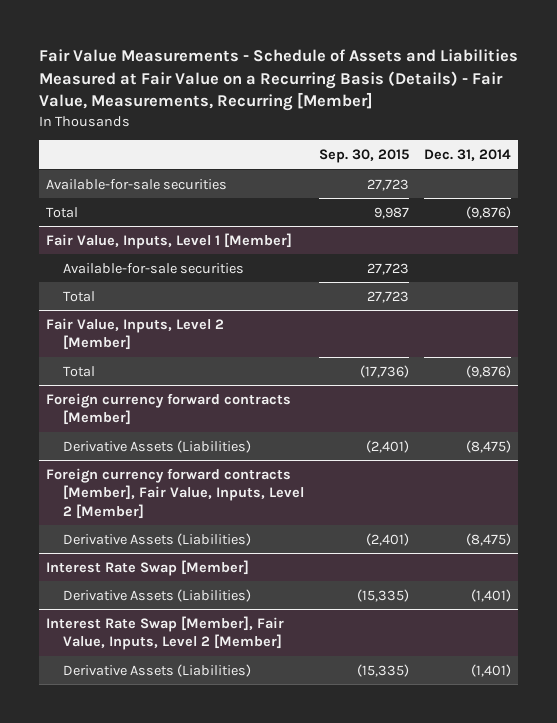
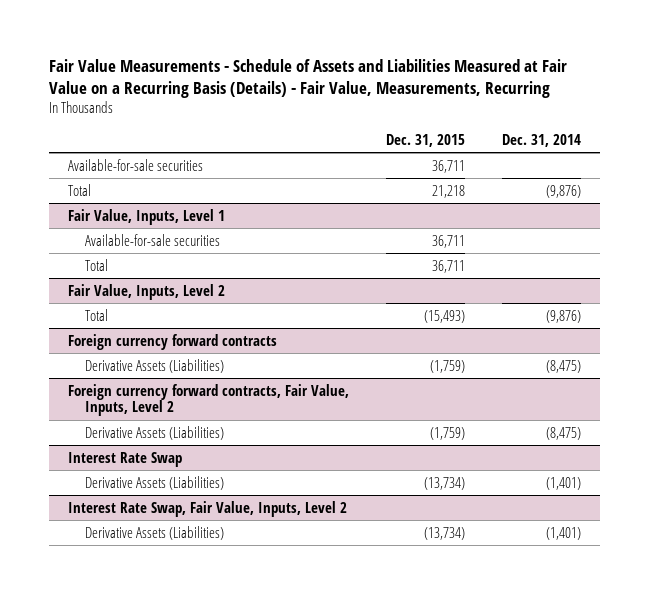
[38,49,518,112] Fair Value Measurements - Schedule of Assets and Liabilities Measured at Fair Value on a Recurring Basis (Details) - Fair Value, Measurements, Recurring [Member] -> [49,58,568,98] Fair Value Measurements - Schedule of Assets and Liabilities Measured at Fair Value on a Recurring Basis (Details) - Fair Value, Measurements, Recurring
[318,149,409,164] Sep. 30, 2015 -> none
none -> [385,133,465,147] Dec. 31, 2015
[46,232,293,249] Fair Value, Inputs, Level 1 [Member] -> [67,208,225,225] Fair Value, Inputs, Level 1
[46,317,225,351] Fair Value, Inputs, Level 2 [Member] -> [67,283,225,300] Fair Value, Inputs, Level 2
[46,392,292,426] Foreign currency forward contracts [Member] -> [67,333,277,350] Foreign currency forward contracts
[46,467,304,519] Foreign currency forward contracts [Member], Fair Value, Inputs, Level 2 [Member] -> [67,383,349,417] Foreign currency forward contracts, Fair Value, Inputs, Level 2
[46,559,250,576] Interest Rate Swap [Member] -> [67,451,182,467] Interest Rate Swap
[46,615,285,651] Interest Rate Swap [Member], Fair Value, Inputs, Level 2 [Member] -> [67,500,347,517] Interest Rate Swap, Fair Value, Inputs, Level 2

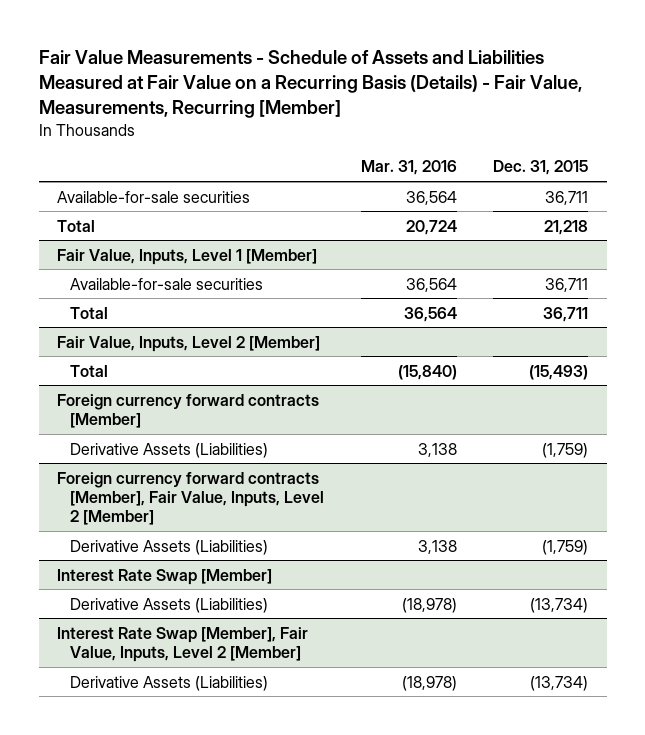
[49,58,568,98] Fair Value Measurements - Schedule of Assets and Liabilities Measured at Fair Value on a Recurring Basis (Details) - Fair Value, Measurements, Recurring -> [38,49,582,118] Fair Value Measurements - Schedule of Assets and Liabilities Measured at Fair Value on a Recurring Basis (Details) - Fair Value, Measurements, Recurring [Member]
[502,133,582,147] Dec. 31, 2014 -> none
none -> [360,160,457,176] Mar. 31, 2016
[67,208,225,225] Fair Value, Inputs, Level 1 -> [56,248,317,265] Fair Value, Inputs, Level 1 [Member]
[67,283,225,300] Fair Value, Inputs, Level 2 -> [56,335,320,352] Fair Value, Inputs, Level 2 [Member]
[67,333,277,350] Foreign currency forward contracts -> [56,393,319,428] Foreign currency forward contracts [Member]
[67,383,349,417] Foreign currency forward contracts, Fair Value, Inputs, Level 2 -> [56,471,324,526] Foreign currency forward contracts [Member], Fair Value, Inputs, Level 2 [Member]
[67,451,182,467] Interest Rate Swap -> [56,568,272,585] Interest Rate Swap [Member]
[67,500,347,517] Interest Rate Swap, Fair Value, Inputs, Level 2 -> [56,626,308,662] Interest Rate Swap [Member], Fair Value, Inputs, Level 2 [Member]

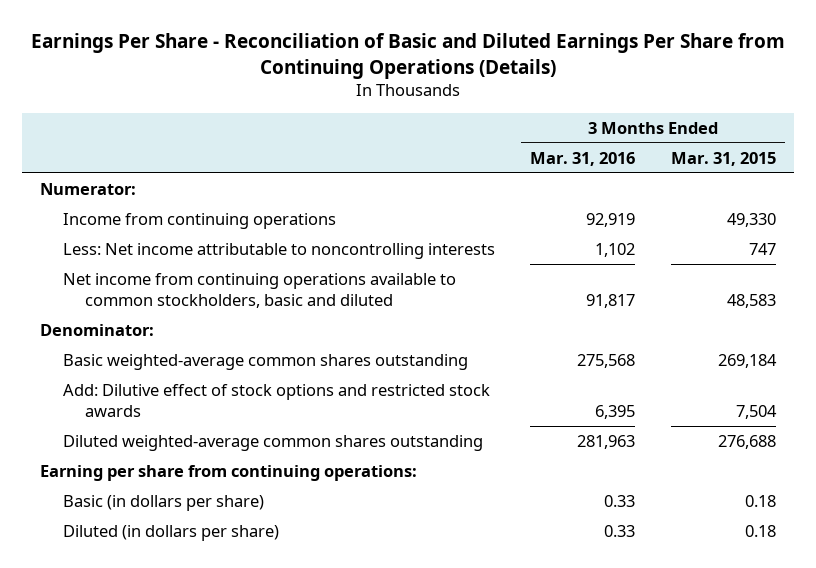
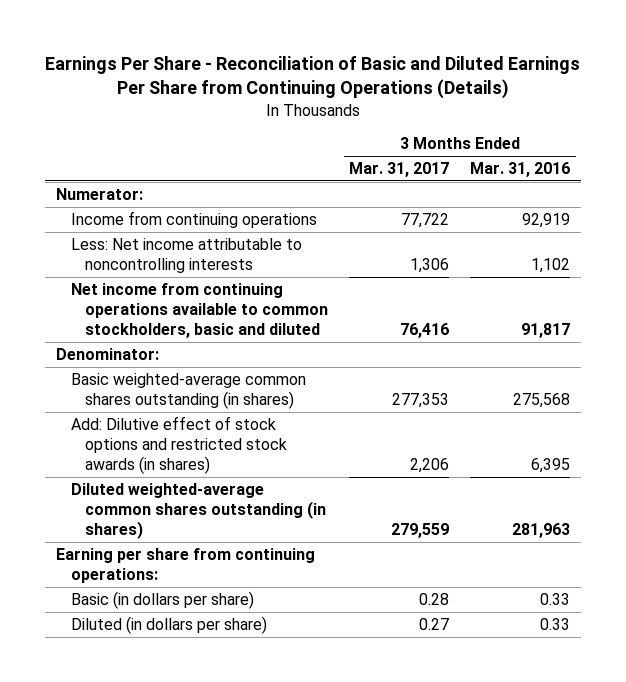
[671,151,777,166] Mar. 31, 2015 -> none
none -> [349,162,450,178] Mar. 31, 2017
[62,353,468,370] Basic weighted-average common shares outstanding -> [70,372,306,410] Basic weighted-average common shares outstanding (in shares)
[62,383,490,417] Add: Dilutive effect of stock options and restricted stock awards -> [70,415,288,475] Add: Dilutive effect of stock options and restricted stock awards (in shares)
[62,434,483,451] Diluted weighted-average common shares outstanding -> [70,482,327,540] Diluted weighted-average common shares outstanding (in shares)

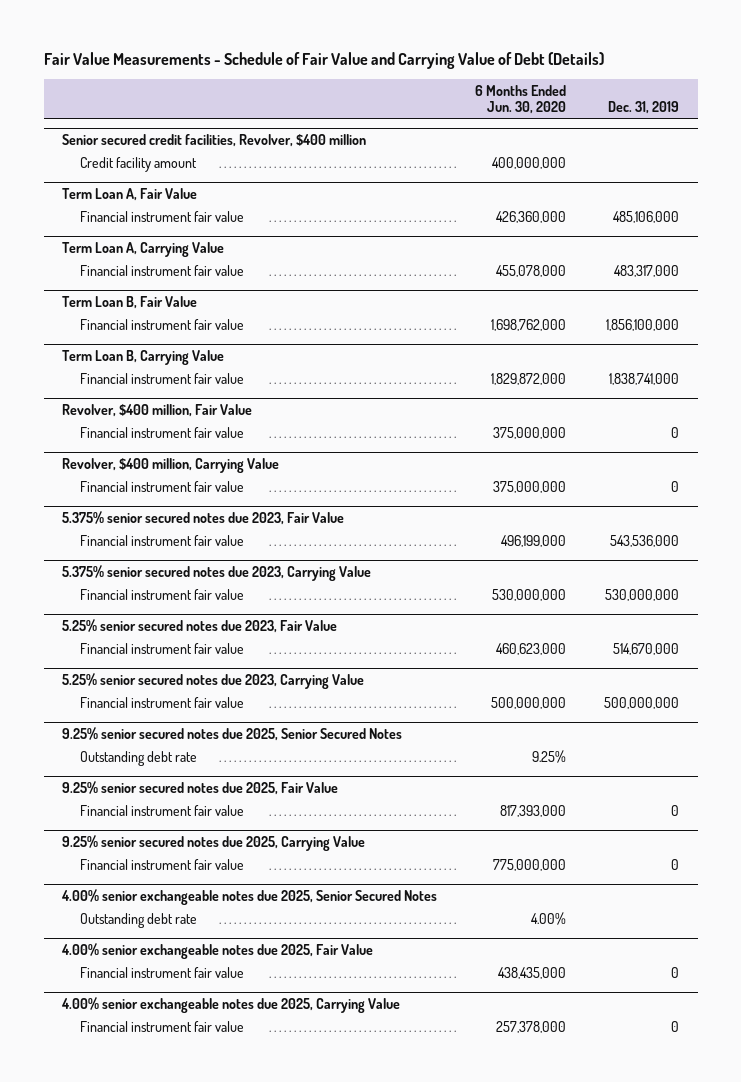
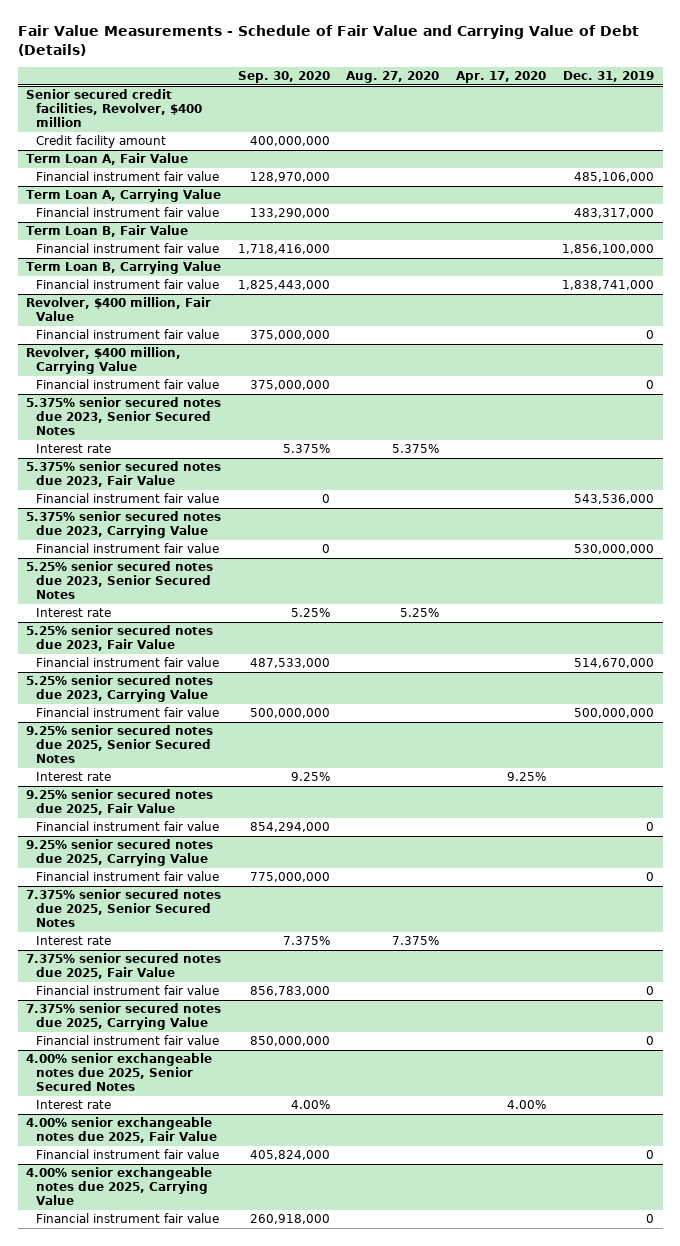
[475,84,567,115] 6 Months Ended Jun. 30, 2020 -> none
none -> [237,71,330,84] Sep. 30, 2020
none -> [346,71,440,84] Aug. 27, 2020
none -> [455,71,546,84] Apr. 17, 2020
none -> [26,397,222,436] 5.375% senior secured notes due 2023, Senior Secured Notes
none -> [36,444,112,454] Interest rate
none -> [26,561,214,600] 5.25% senior secured notes due 2023, Senior Secured Notes
none -> [36,608,112,618] Interest rate
[79,750,197,766] Outstanding debt rate -> none
none -> [36,772,112,782] Interest rate
none -> [26,889,222,928] 7.375% senior secured notes due 2025, Senior Secured Notes
none -> [36,936,112,946] Interest rate
none -> [26,953,222,980] 7.375% senior secured notes due 2025, Fair Value
none -> [36,985,220,996] Financial instrument fair value
none -> [26,1003,222,1031] 7.375% senior secured notes due 2025, Carrying Value
none -> [36,1035,220,1046] Financial instrument fair value
[79,912,197,928] Outstanding debt rate -> none
none -> [36,1100,112,1110] Interest rate

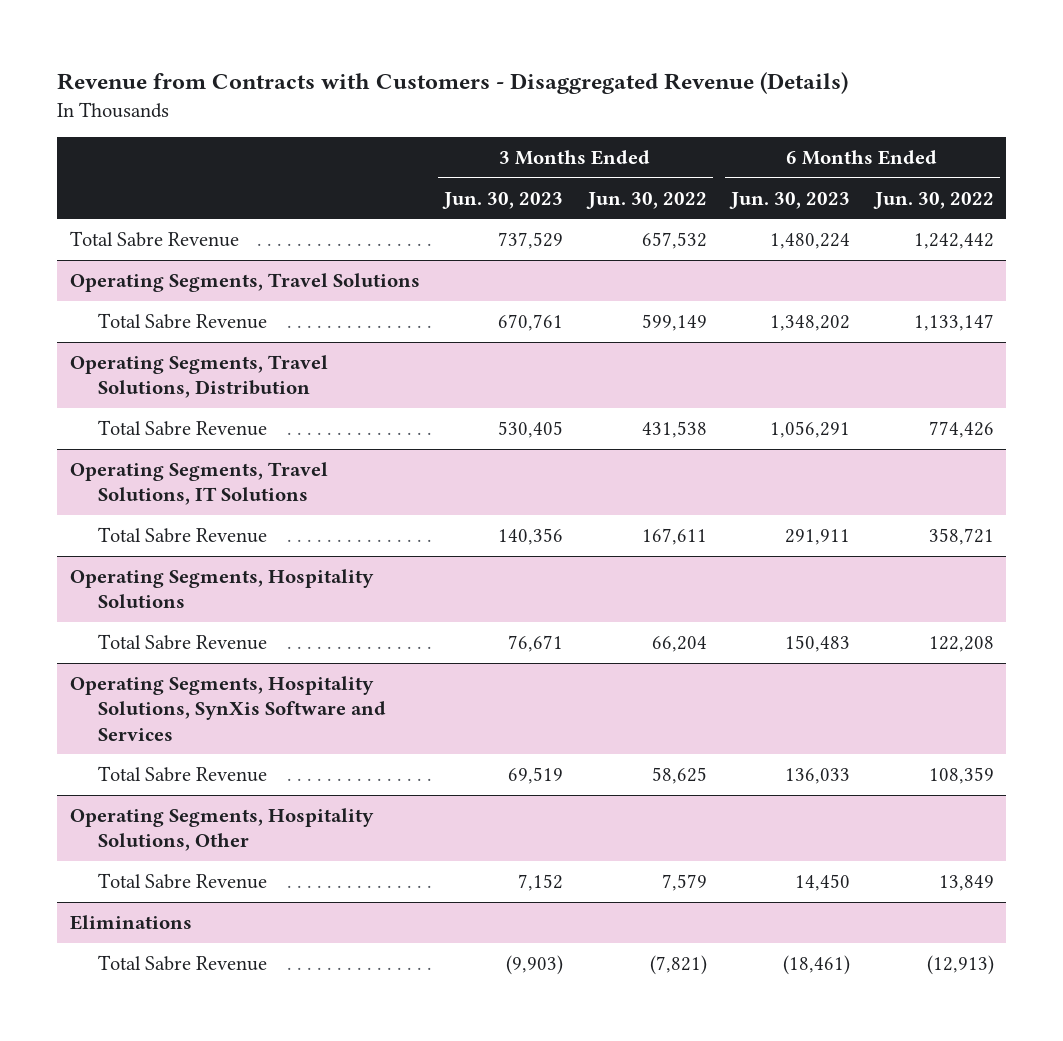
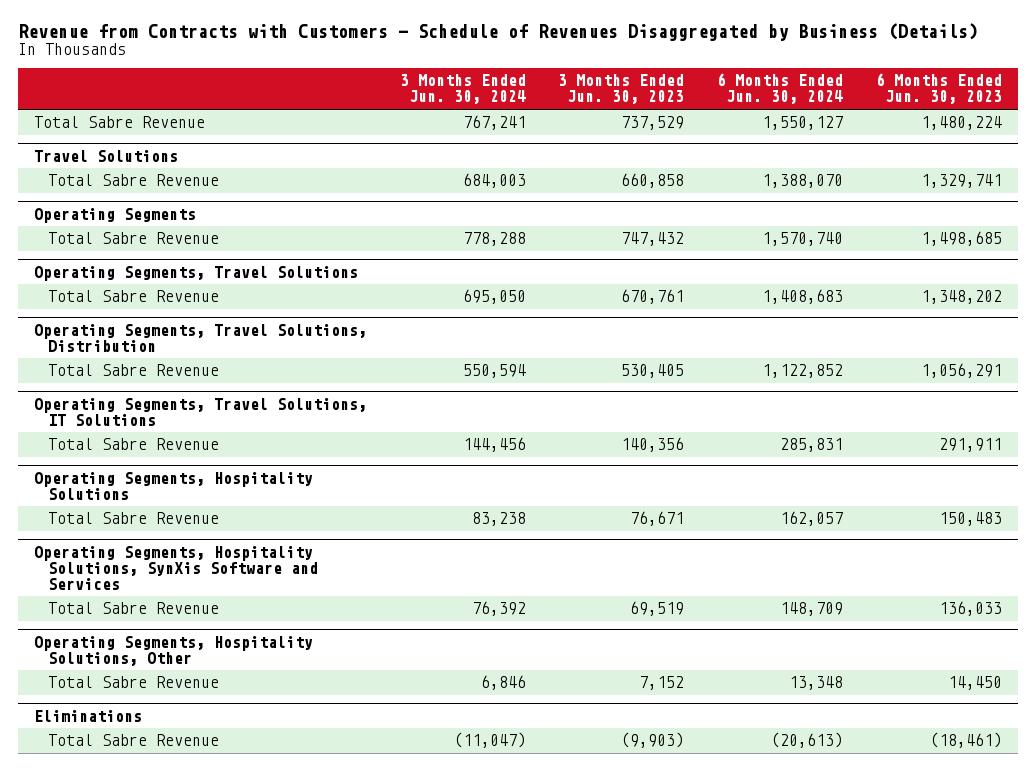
[57,72,849,95] Revenue from Contracts with Customers - Disaggregated Revenue (Details) -> [17,22,978,41] Revenue from Contracts with Customers - Schedule of Revenues Disaggregated by Business (Details)
[585,191,707,209] Jun. 30, 2022 -> none
[872,191,994,209] Jun. 30, 2022 -> none
none -> [399,74,526,105] 3 Months Ended Jun. 30, 2024
none -> [716,73,843,105] 6 Months Ended Jun. 30, 2024
none -> [33,149,178,162] Travel Solutions
none -> [47,174,219,187] Total Sabre Revenue
none -> [33,207,196,223] Operating Segments
none -> [47,232,219,245] Total Sabre Revenue

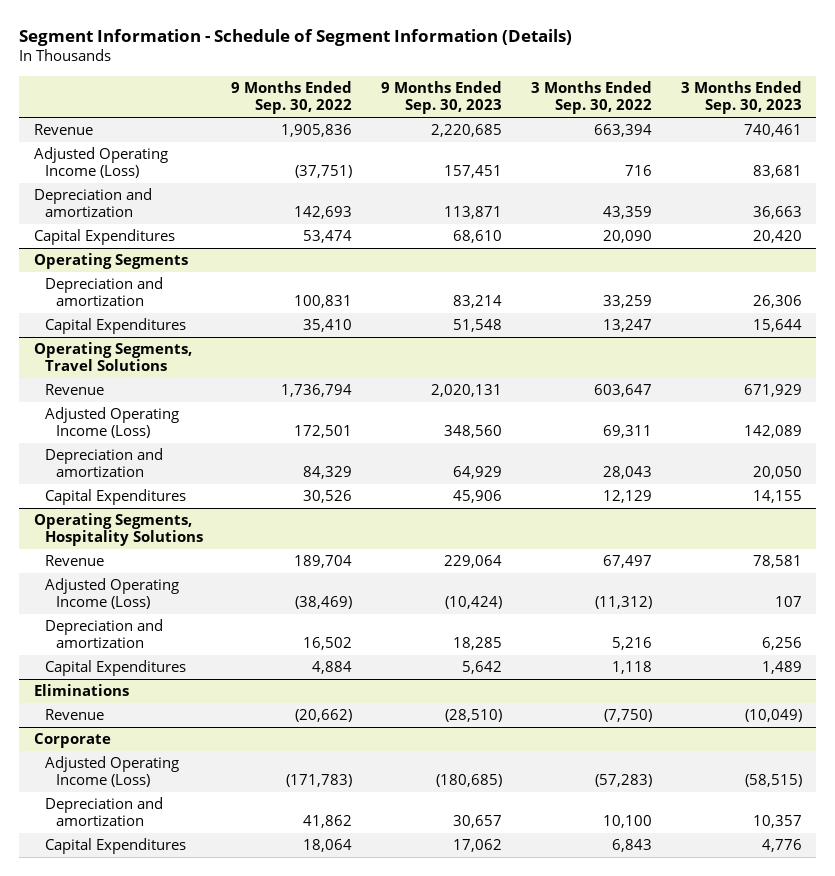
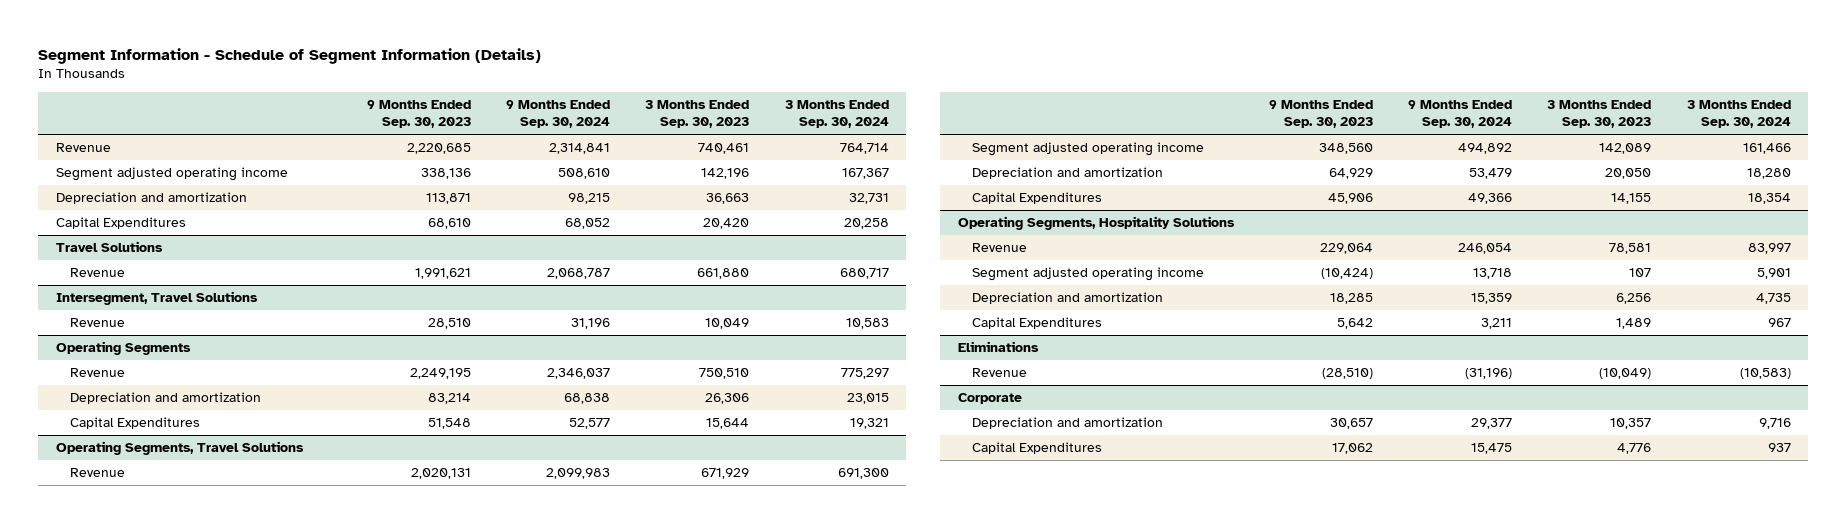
[231,81,353,115] 9 Months Ended Sep. 30, 2022 -> none
[530,81,652,115] 3 Months Ended Sep. 30, 2022 -> none
none -> [506,100,611,129] 9 Months Ended Sep. 30, 2024
none -> [784,100,889,129] 3 Months Ended Sep. 30, 2024
[33,147,168,179] Adjusted Operating Income (Loss) -> [56,167,289,182] Segment adjusted operating income
[444,165,503,179] 157,451 -> [421,168,472,180] 338,136
[752,165,802,179] 83,681 -> [701,168,750,180] 142,196
none -> [56,241,164,253] Travel Solutions
none -> [69,268,125,278] Revenue
none -> [56,291,259,306] Intersegment, Travel Solutions
none -> [69,318,125,328] Revenue
none -> [69,368,125,378] Revenue
[44,407,179,439] Adjusted Operating Income (Loss) -> [971,142,1204,157] Segment adjusted operating income
[44,578,179,610] Adjusted Operating Income (Loss) -> [971,267,1204,282] Segment adjusted operating income
[44,756,179,788] Adjusted Operating Income (Loss) -> none

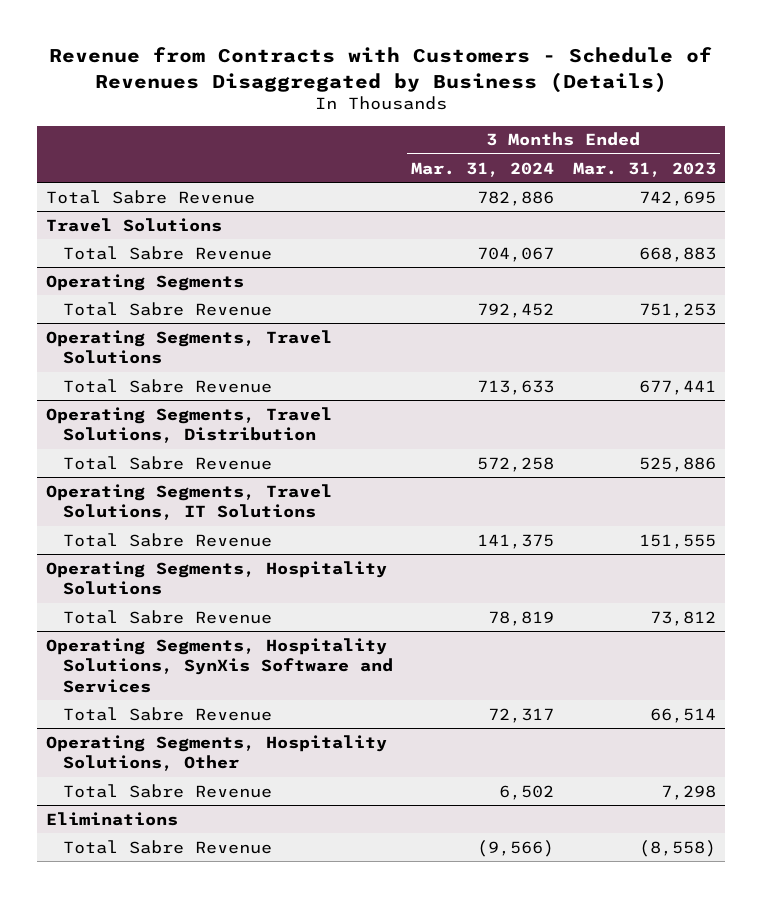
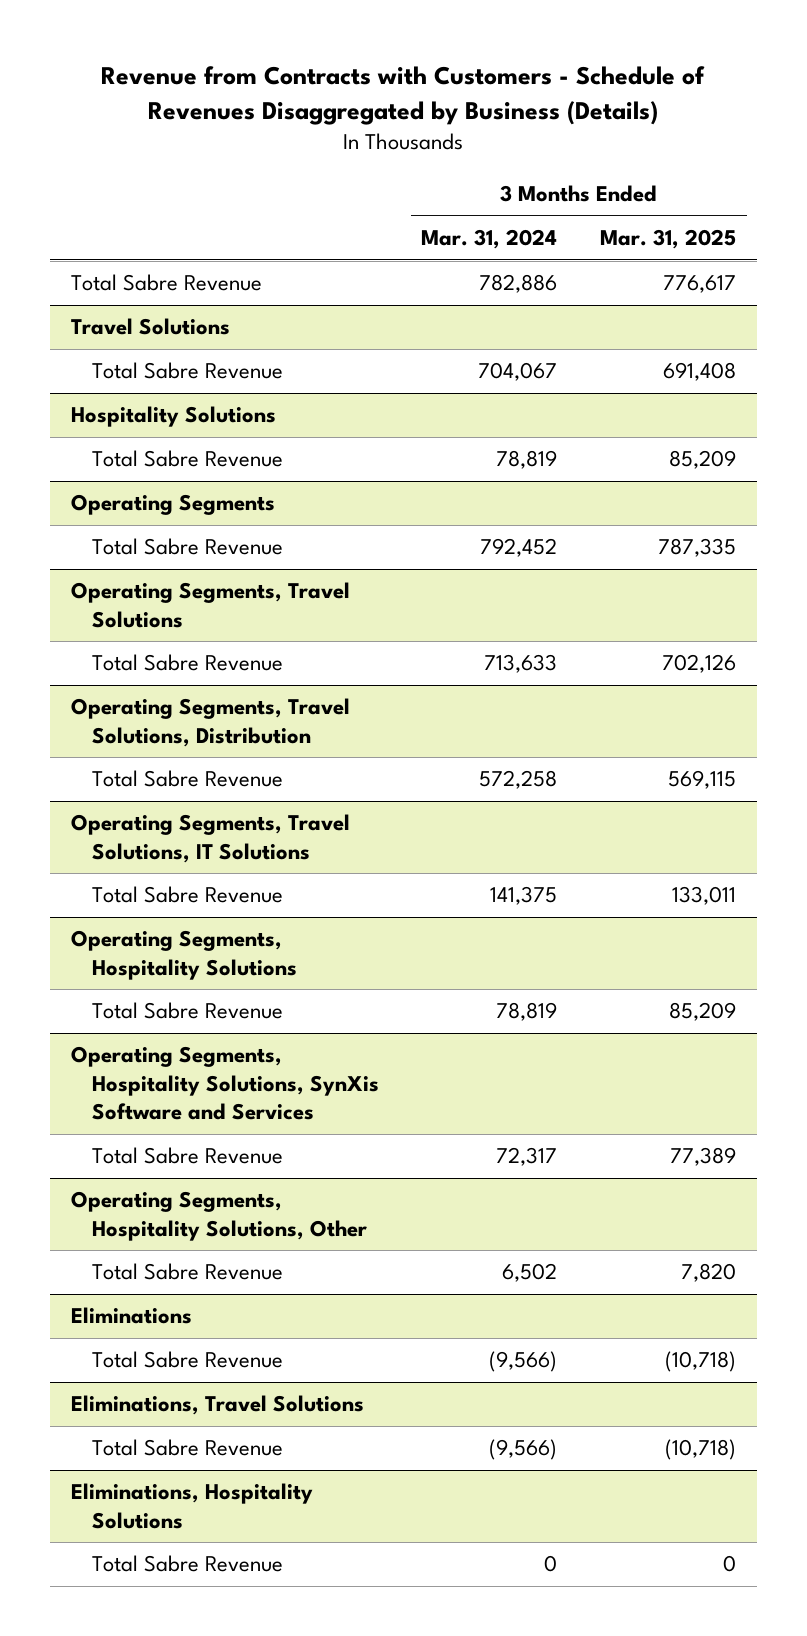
[572,161,716,177] Mar. 31, 2023 -> none
none -> [599,228,736,249] Mar. 31, 2025
none -> [71,406,277,428] Hospitality Solutions
none -> [91,450,283,468] Total Sabre Revenue
none -> [71,1395,365,1416] Eliminations, Travel Solutions
none -> [91,1439,283,1457] Total Sabre Revenue
none -> [71,1483,314,1529] Eliminations, Hospitality Solutions
none -> [91,1555,283,1573] Total Sabre Revenue

